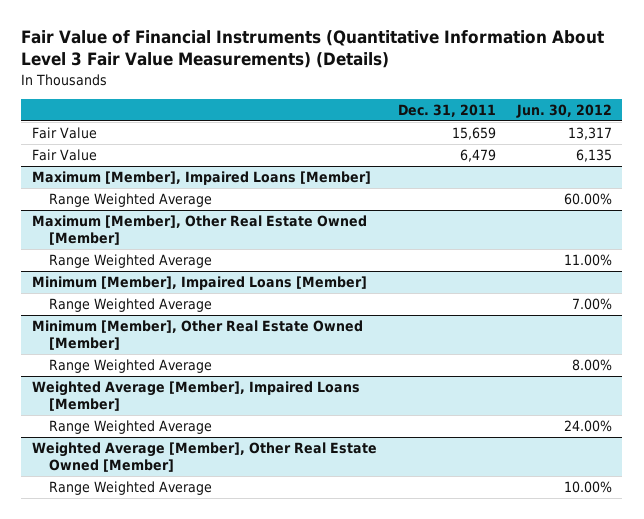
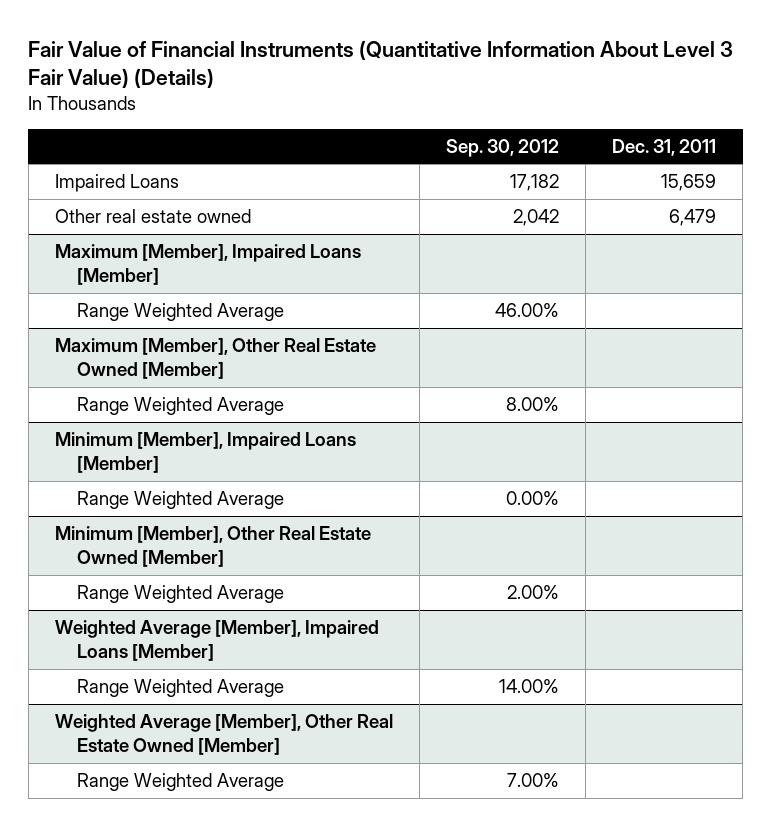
[21,30,605,69] Fair Value of Financial Instruments (Quantitative Information About Level 3 Fair Value Measurements) (Details) -> [28,39,734,89] Fair Value of Financial Instruments (Quantitative Information About Level 3 Fair Value) (Details)
[515,104,612,119] Jun. 30, 2012 -> none
none -> [446,138,560,157] Sep. 30, 2012
[31,127,97,140] Fair Value -> [54,174,179,193] Impaired Loans
[31,149,97,162] Fair Value -> [54,209,251,224] Other real estate owned

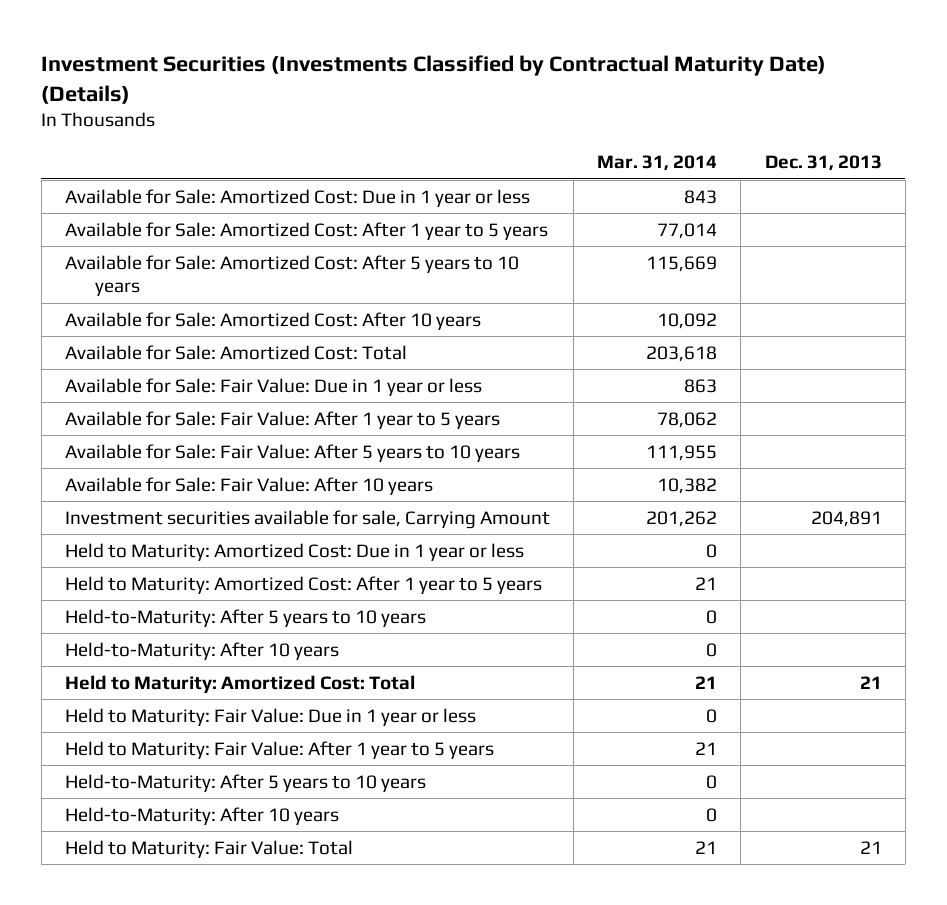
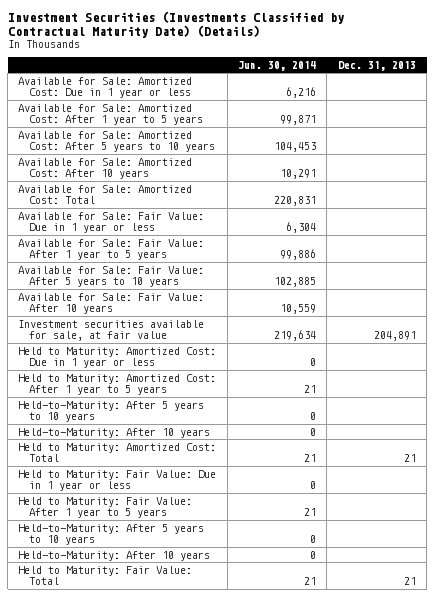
[597,155,718,172] Mar. 31, 2014 -> none
none -> [238,60,317,71] Jun. 30, 2014
[65,509,551,529] Investment securities available for sale, Carrying Amount -> [18,319,205,342] Investment securities available for sale, at fair value

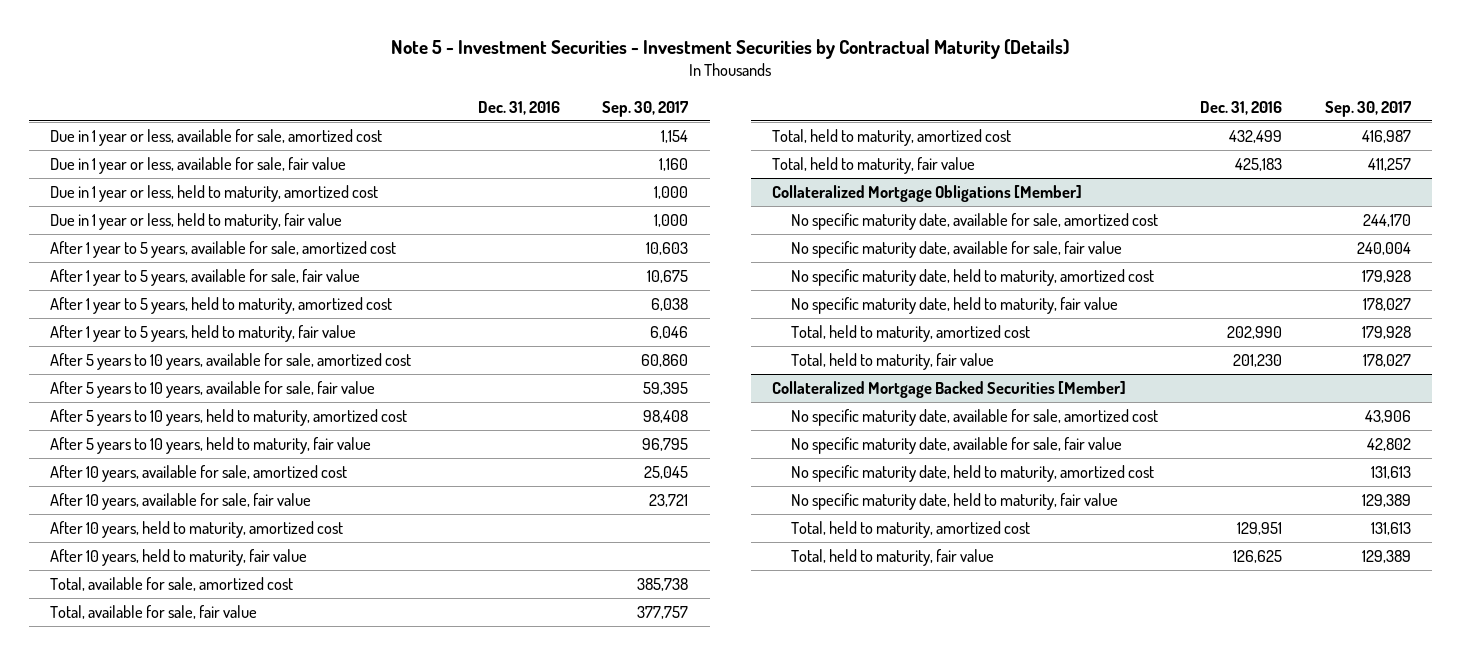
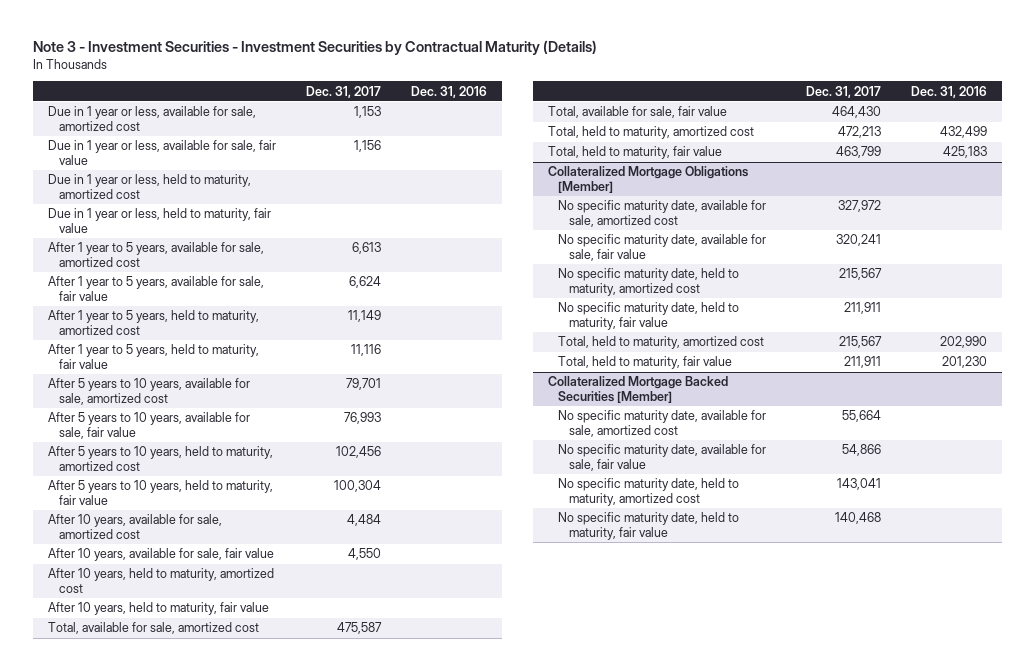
[391,39,1070,60] Note 5 - Investment Securities - Investment Securities by Contractual Maturity (Details) -> [32,40,597,56] Note 3 - Investment Securities - Investment Securities by Contractual Maturity (Details)
[602,100,690,117] Sep. 30, 2017 -> none
none -> [305,85,381,98] Dec. 31, 2017
[790,520,1030,538] Total, held to maturity, amortized cost -> none
[790,548,994,566] Total, held to maturity, fair value -> none

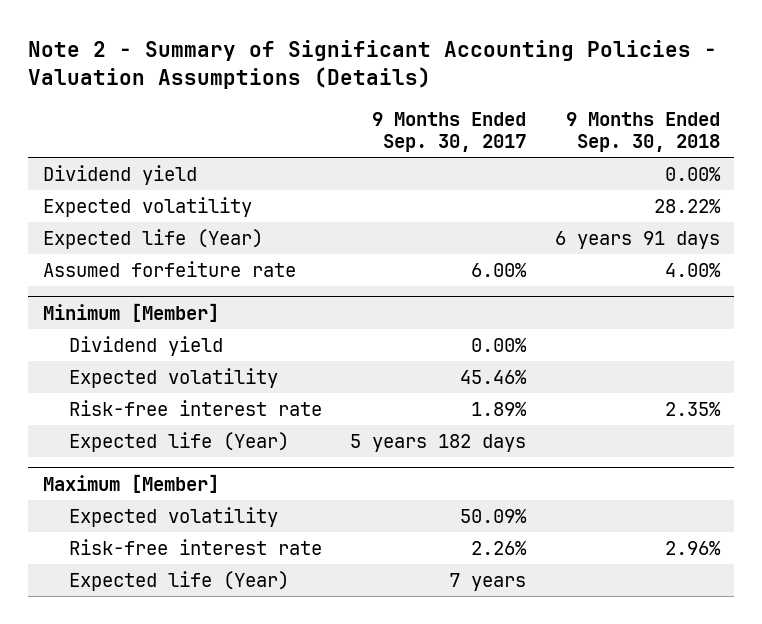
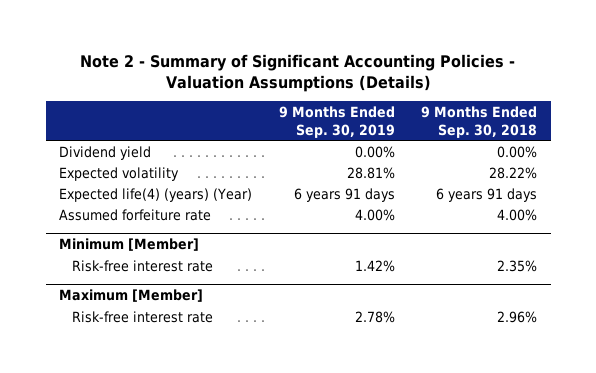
[372,112,527,152] 9 Months Ended Sep. 30, 2017 -> none
none -> [278,105,395,138] 9 Months Ended Sep. 30, 2019
[42,228,263,249] Expected life (Year) -> [59,187,253,202] Expected life(4) (years) (Year)
[68,335,223,356] Dividend yield -> none
[68,367,278,388] Expected volatility -> none
[68,431,289,452] Expected life (Year) -> none
[68,506,278,527] Expected volatility -> none
[68,570,289,591] Expected life (Year) -> none

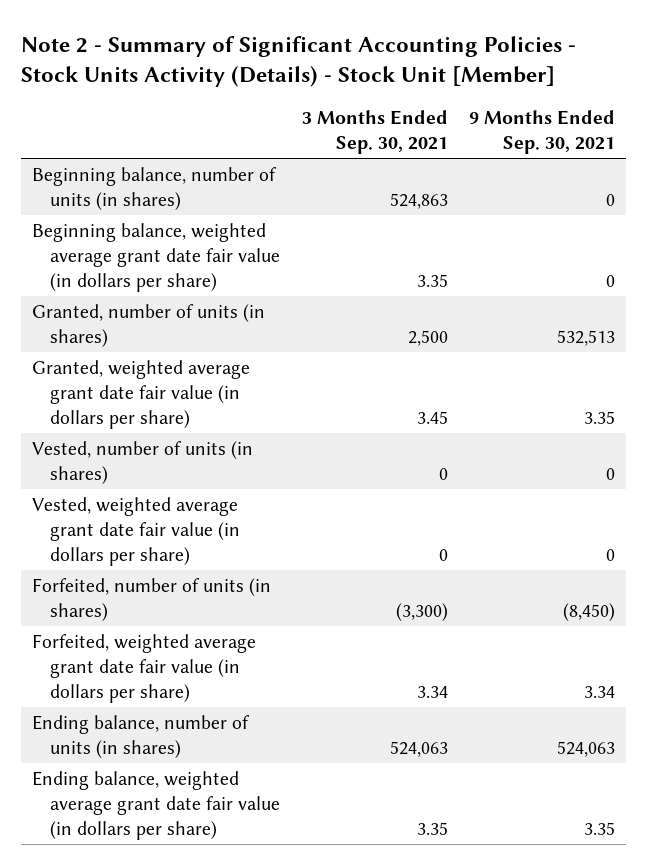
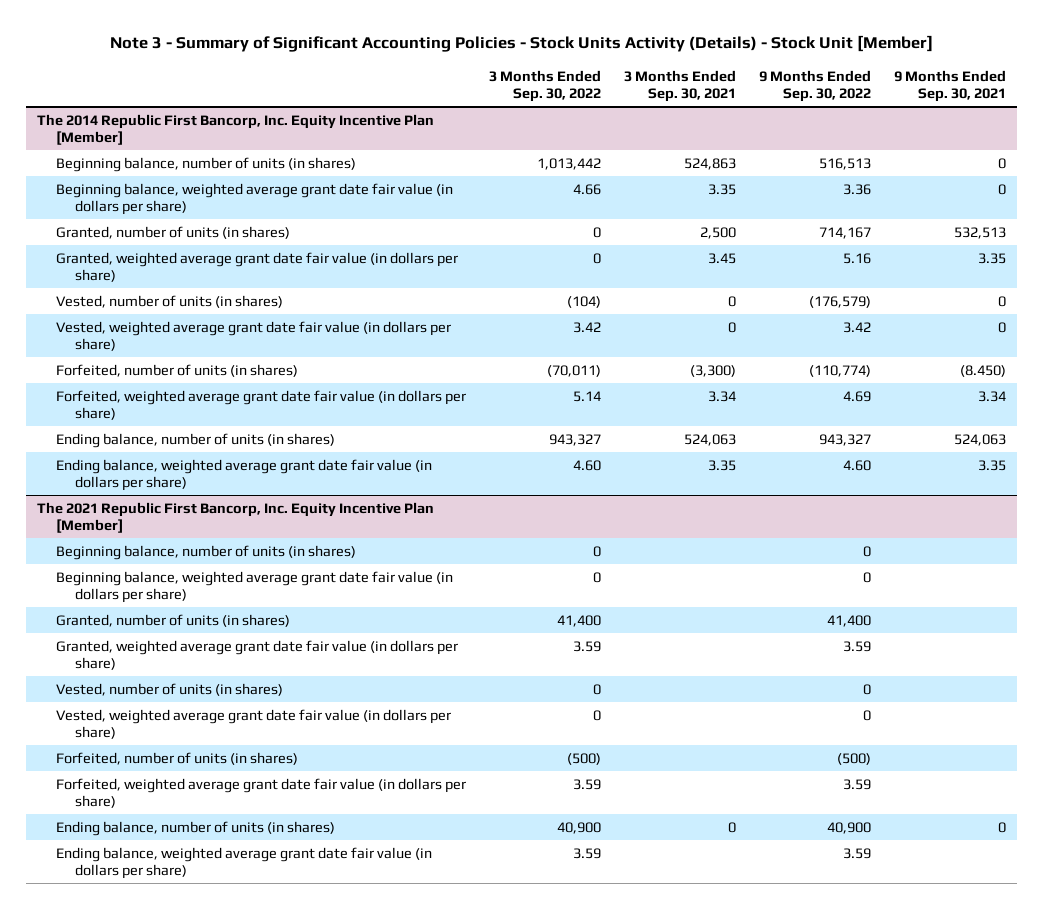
[21,35,577,88] Note 2 - Summary of Significant Accounting Policies - Stock Units Activity (Details) - Stock Unit [Member] -> [109,35,933,53] Note 3 - Summary of Significant Accounting Policies - Stock Units Activity (Details) - Stock Unit [Member]
none -> [488,69,601,102] 3 Months Ended Sep. 30, 2022
none -> [758,69,871,102] 9 Months Ended Sep. 30, 2022
none -> [37,113,435,145] The 2014 Republic First Bancorp, Inc. Equity Incentive Plan [Member]
[563,602,616,621] (8,450) -> [959,364,1006,377] (8.450)
none -> [37,501,435,533] The 2021 Republic First Bancorp, Inc. Equity Incentive Plan [Member]
none -> [55,544,356,560] Beginning balance, number of units (in shares)
none -> [55,570,453,603] Beginning balance, weighted average grant date fair value (in dollars per share)
none -> [55,613,290,627] Granted, number of units (in shares)
none -> [55,639,458,670] Granted, weighted average grant date fair value (in dollars per share)
none -> [55,682,283,696] Vested, number of units (in shares)
none -> [55,708,451,739] Vested, weighted average grant date fair value (in dollars per share)
none -> [55,751,298,765] Forfeited, number of units (in shares)
none -> [55,777,466,808] Forfeited, weighted average grant date fair value (in dollars per share)
none -> [55,820,335,836] Ending balance, number of units (in shares)
none -> [55,846,432,879] Ending balance, weighted average grant date fair value (in dollars per share)

